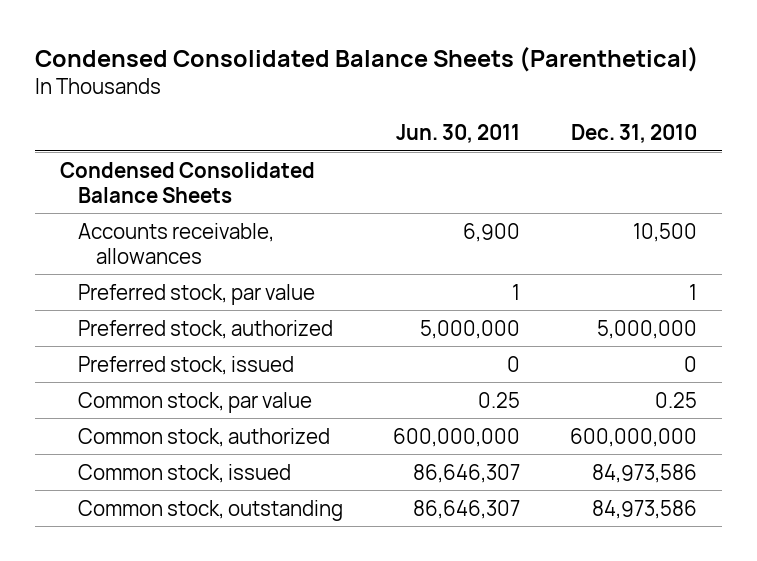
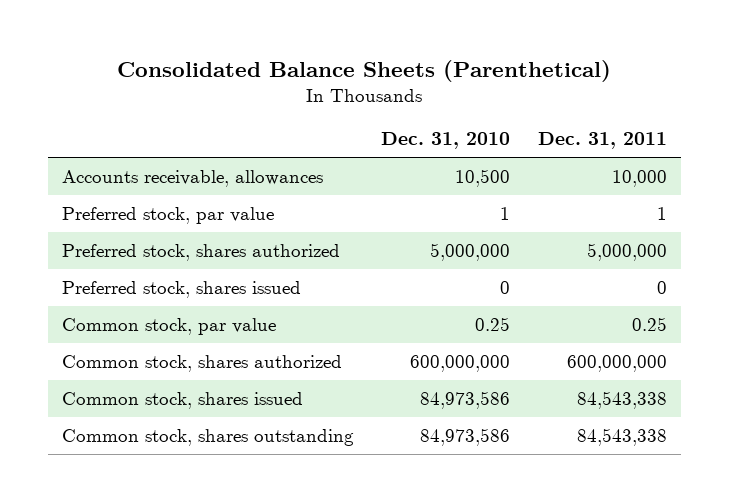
[35,46,700,72] Condensed Consolidated Balance Sheets (Parenthetical) -> [117,59,612,82] Consolidated Balance Sheets (Parenthetical)
[396,123,521,143] Jun. 30, 2011 -> none
none -> [538,132,668,150] Dec. 31, 2011
[60,161,316,203] Condensed Consolidated Balance Sheets -> none
[78,319,334,339] Preferred stock, authorized -> [61,243,340,261] Preferred stock, shares authorized
[78,355,295,375] Preferred stock, issued -> [61,280,301,298] Preferred stock, shares issued
[78,427,331,447] Common stock, authorized -> [61,354,342,372] Common stock, shares authorized
[78,463,292,483] Common stock, issued -> [61,391,303,409] Common stock, shares issued
[78,499,344,521] Common stock, outstanding -> [61,428,354,446] Common stock, shares outstanding

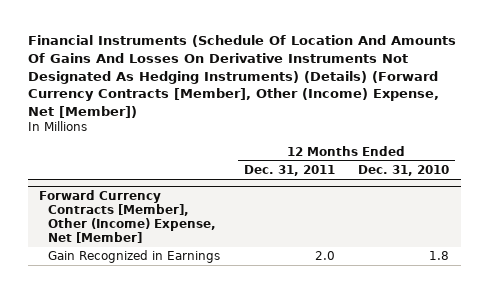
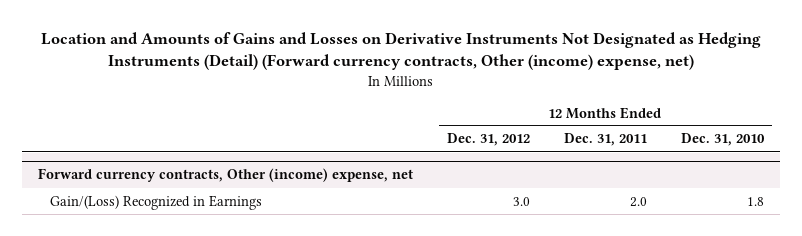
[27,35,456,118] Financial Instruments (Schedule Of Location And Amounts Of Gains And Losses On Derivative Instruments Not Designated As Hedging Instruments) (Details) (Forward Currency Contracts [Member], Other (Income) Expense, Net [Member]) -> [41,31,762,71] Location and Amounts of Gains and Losses on Derivative Instruments Not Designated as Hedging Instruments (Detail) (Forward currency contracts, Other (income) expense, net)
none -> [447,133,531,147] Dec. 31, 2012
[39,190,217,243] Forward Currency Contracts [Member], Other (Income) Expense, Net [Member] -> [38,168,414,183] Forward currency contracts, Other (income) expense, net
[48,250,221,264] Gain Recognized in Earnings -> [49,194,262,210] Gain/(Loss) Recognized in Earnings

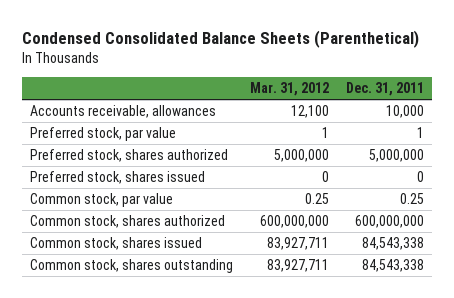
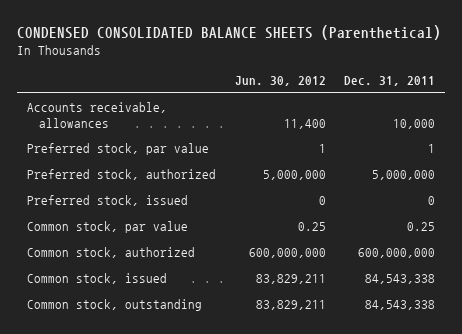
[21,29,419,48] Condensed Consolidated Balance Sheets (Parenthetical) -> [17,25,442,41] CONDENSED CONSOLIDATED BALANCE SHEETS (Parenthetical)
[250,82,330,97] Mar. 31, 2012 -> none
none -> [234,75,326,86] Jun. 30, 2012
[30,149,229,163] Preferred stock, shares authorized -> [26,168,216,180] Preferred stock, authorized
[30,171,206,185] Preferred stock, shares issued -> [26,194,188,206] Preferred stock, issued
[30,215,226,229] Common stock, shares authorized -> [26,246,195,258] Common stock, authorized
[30,237,203,251] Common stock, shares issued -> [26,272,167,284] Common stock, issued
[30,259,234,274] Common stock, shares outstanding -> [26,298,202,311] Common stock, outstanding

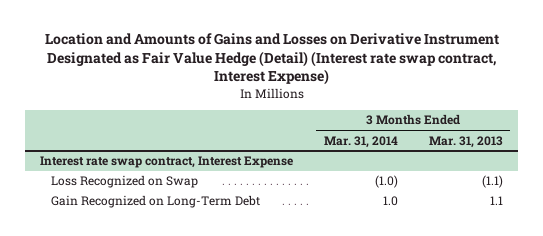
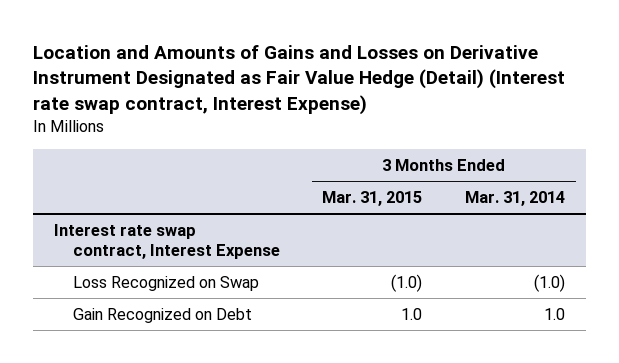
[428,135,503,148] Mar. 31, 2013 -> none
none -> [322,190,423,206] Mar. 31, 2015
[51,195,261,209] Gain Recognized on Long-Term Debt -> [72,307,252,323] Gain Recognized on Debt

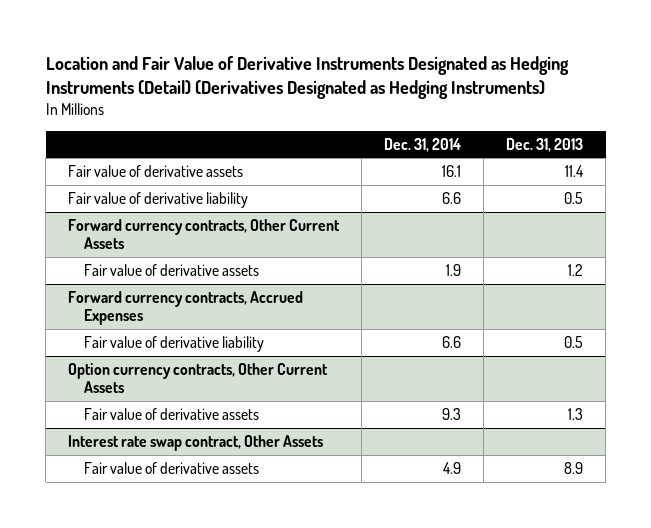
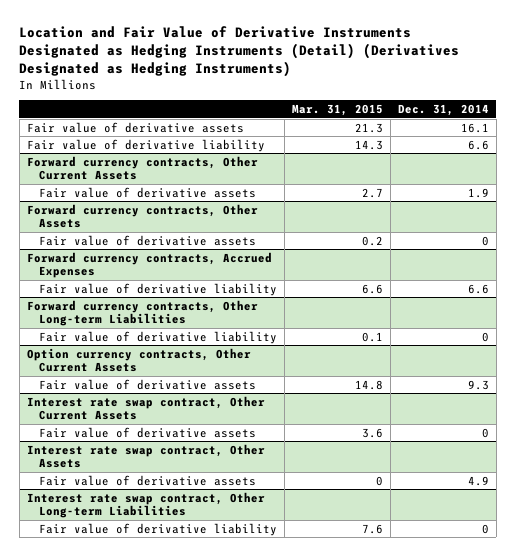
[506,137,584,152] Dec. 31, 2013 -> none
none -> [291,103,383,116] Mar. 31, 2015
none -> [26,203,258,229] Forward currency contracts, Other Assets
none -> [38,234,256,246] Fair value of derivative assets
none -> [26,299,258,327] Forward currency contracts, Other Long-term Liabilities
none -> [38,330,277,344] Fair value of derivative liability
none -> [26,395,265,421] Interest rate swap contract, Other Current Assets
none -> [38,426,256,438] Fair value of derivative assets
none -> [26,491,265,519] Interest rate swap contract, Other Long-term Liabilities
none -> [38,522,277,536] Fair value of derivative liability

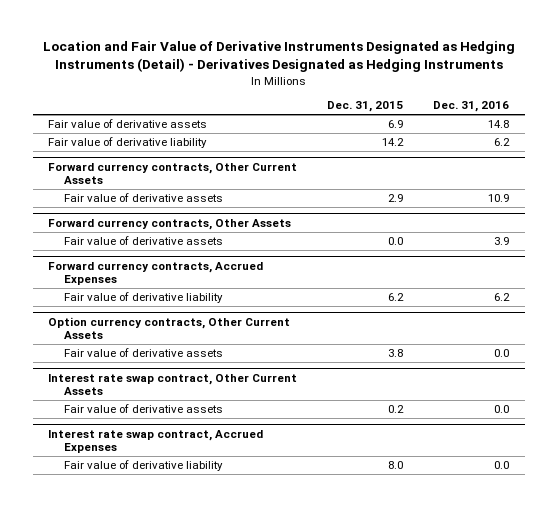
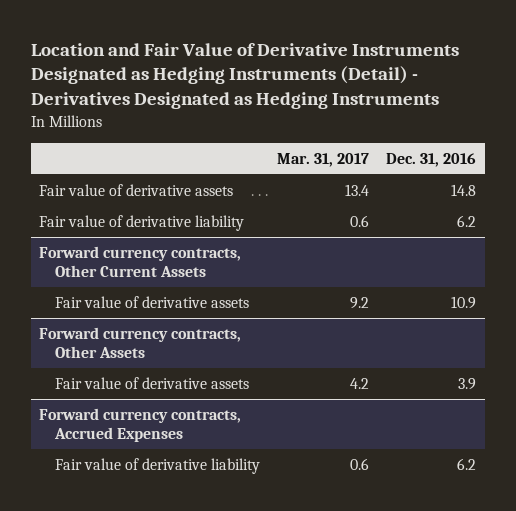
[327,101,404,113] Dec. 31, 2015 -> none
none -> [277,153,370,168] Mar. 31, 2017
[47,316,290,340] Option currency contracts, Other Current Assets -> none
[63,348,223,358] Fair value of derivative assets -> none
[47,373,297,396] Interest rate swap contract, Other Current Assets -> none
[63,404,223,414] Fair value of derivative assets -> none
[47,429,263,454] Interest rate swap contract, Accrued Expenses -> none
[63,460,223,472] Fair value of derivative liability -> none

